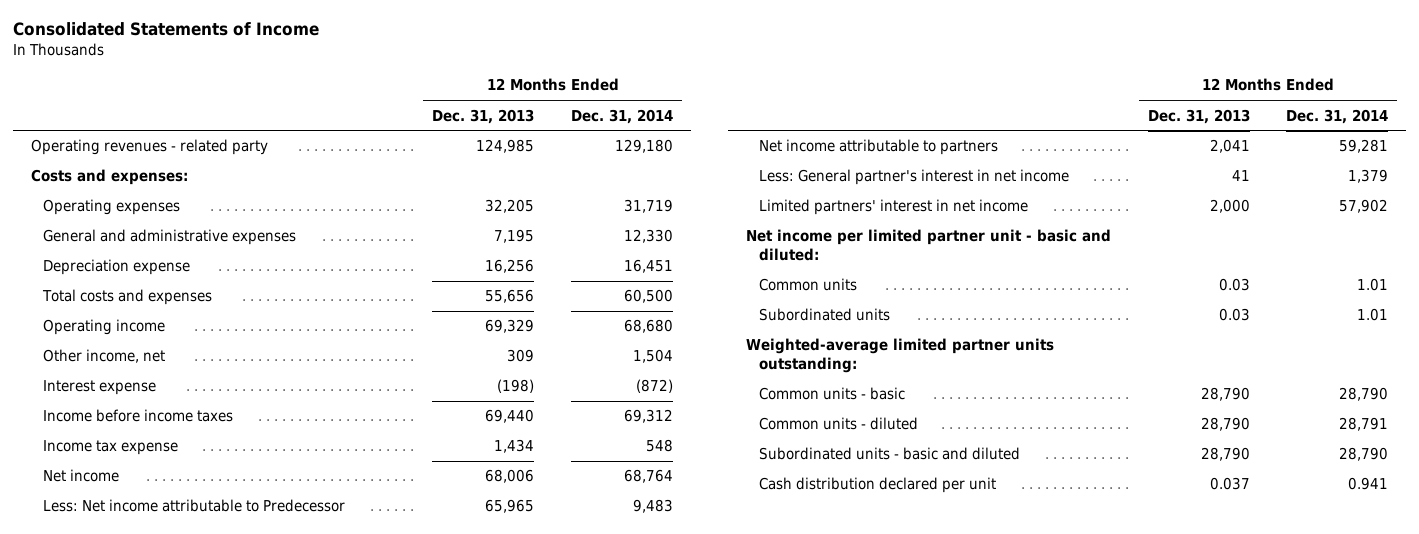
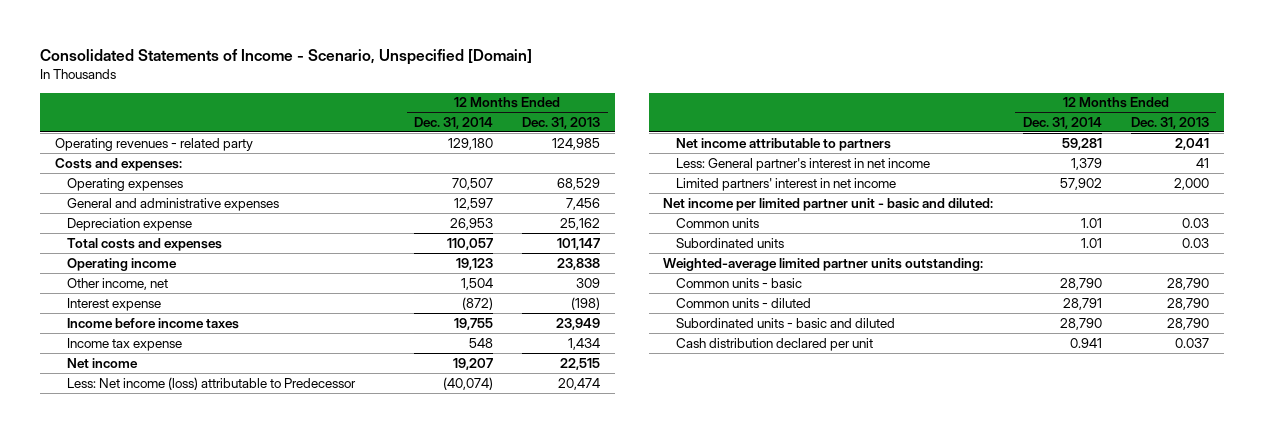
[12,22,319,37] Consolidated Statements of Income -> [40,48,533,65] Consolidated Statements of Income - Scenario, Unspecified [Domain]
[485,199,535,214] 32,205 -> [557,177,601,190] 68,529
[623,199,673,214] 31,719 -> [452,177,494,190] 70,507
[494,229,535,244] 7,195 -> [566,197,601,210] 7,456
[623,229,673,244] 12,330 -> [454,197,494,210] 12,597
[485,259,535,274] 16,256 -> [560,217,601,230] 25,162
[623,259,673,274] 16,451 -> [450,217,494,230] 26,953
[485,289,535,304] 55,656 -> [557,237,601,250] 101,147
[623,289,673,304] 60,500 -> [447,237,494,250] 110,057
[485,319,535,334] 69,329 -> [557,257,601,270] 23,838
[623,319,673,334] 68,680 -> [456,257,494,270] 19,123
[485,409,535,424] 69,440 -> [556,317,601,330] 23,949
[623,409,673,424] 69,312 -> [454,317,494,330] 19,755
[485,469,535,484] 68,006 -> [560,357,601,370] 22,515
[623,469,673,484] 68,764 -> [453,357,494,370] 19,207
[43,499,346,513] Less: Net income attributable to Predecessor -> [66,376,356,390] Less: Net income (loss) attributable to Predecessor
[485,499,535,514] 65,965 -> [558,377,601,390] 20,474
[632,499,673,514] 9,483 -> [443,376,494,390] (40,074)

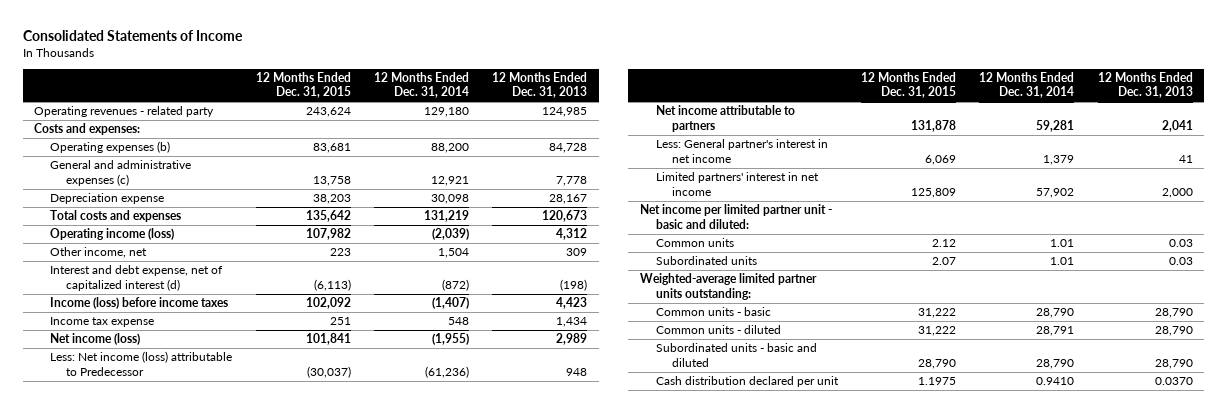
[40,48,533,65] Consolidated Statements of Income - Scenario, Unspecified [Domain] -> [22,29,243,41] Consolidated Statements of Income
none -> [255,71,351,99] 12 Months Ended Dec. 31, 2015
[66,177,183,191] Operating expenses -> [50,141,171,154] Operating expenses (b)
[452,177,494,190] 70,507 -> [430,143,469,154] 88,200
[557,177,601,190] 68,529 -> [549,143,588,154] 84,728
[66,197,279,211] General and administrative expenses -> [50,160,192,186] General and administrative expenses (c)
[454,197,494,210] 12,597 -> [430,175,469,186] 12,921
[566,197,601,210] 7,456 -> [556,175,588,186] 7,778
[450,217,494,230] 26,953 -> [430,194,469,205] 30,098
[560,217,601,230] 25,162 -> [549,194,588,205] 28,167
[447,237,494,250] 110,057 -> [423,210,469,223] 131,219
[557,237,601,250] 101,147 -> [542,210,588,223] 120,673
[66,257,177,271] Operating income -> [50,228,175,241] Operating income (loss)
[456,257,494,270] 19,123 -> [431,228,469,241] (2,039)
[557,257,601,270] 23,838 -> [556,228,588,241] 4,312
[66,297,161,311] Interest expense -> [50,265,224,291] Interest and debt expense, net of capitalized interest (d)
[66,317,239,329] Income before income taxes -> [50,297,229,310] Income (loss) before income taxes
[454,317,494,330] 19,755 -> [431,297,469,310] (1,407)
[556,317,601,330] 23,949 -> [556,297,588,310] 4,423
[66,357,138,368] Net income -> [50,333,141,346] Net income (loss)
[453,357,494,370] 19,207 -> [431,333,469,346] (1,955)
[560,357,601,370] 22,515 -> [556,333,588,346] 2,989
[443,376,494,390] (40,074) -> [424,365,469,378] (61,236)
[558,377,601,390] 20,474 -> [566,367,588,376] 948
[1069,337,1102,348] 0.941 -> [1036,377,1075,386] 0.9410
[1175,337,1210,348] 0.037 -> [1154,377,1193,386] 0.0370

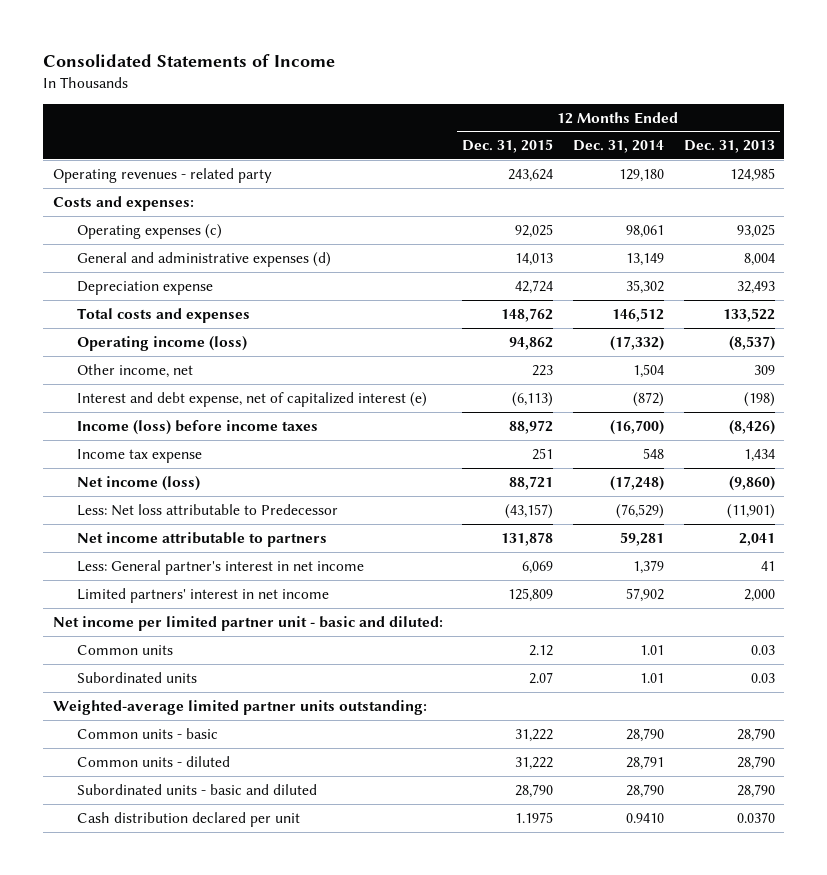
[50,141,171,154] Operating expenses (b) -> [77,223,223,239] Operating expenses (c)
[312,143,351,154] 83,681 -> [515,223,554,238] 92,025
[430,143,469,154] 88,200 -> [625,224,664,238] 98,061
[549,143,588,154] 84,728 -> [736,223,775,238] 93,025
[50,160,192,186] General and administrative expenses (c) -> [77,251,332,267] General and administrative expenses (d)
[312,175,351,186] 13,758 -> [515,252,554,266] 14,013
[430,175,469,186] 12,921 -> [625,252,664,266] 13,149
[556,175,588,186] 7,778 -> [743,252,775,266] 8,004
[312,194,351,205] 38,203 -> [515,279,554,294] 42,724
[430,194,469,205] 30,098 -> [625,279,664,294] 35,302
[549,194,588,205] 28,167 -> [736,280,775,294] 32,493
[305,210,351,223] 135,642 -> [501,307,554,322] 148,762
[423,210,469,223] 131,219 -> [611,307,664,322] 146,512
[542,210,588,223] 120,673 -> [722,307,775,322] 133,522
[305,228,351,241] 107,982 -> [509,336,554,350] 94,862
[431,228,469,241] (2,039) -> [609,335,664,351] (17,332)
[556,228,588,241] 4,312 -> [728,335,775,351] (8,537)
[50,265,224,291] Interest and debt expense, net of capitalized interest (d) -> [77,391,428,407] Interest and debt expense, net of capitalized interest (e)
[305,297,351,310] 102,092 -> [509,419,554,434] 88,972
[431,297,469,310] (1,407) -> [609,419,664,435] (16,700)
[556,297,588,310] 4,423 -> [728,419,775,435] (8,426)
[305,333,351,346] 101,841 -> [509,475,554,490] 88,721
[431,333,469,346] (1,955) -> [609,475,664,491] (17,248)
[556,333,588,346] 2,989 -> [728,475,775,491] (9,860)
[50,351,233,376] Less: Net income (loss) attributable to Predecessor -> [77,503,339,516] Less: Net loss attributable to Predecessor
[306,365,351,378] (30,037) -> [505,503,554,519] (43,157)
[424,365,469,378] (61,236) -> [615,503,664,519] (76,529)
[566,367,588,376] 948 -> [726,503,775,519] (11,901)

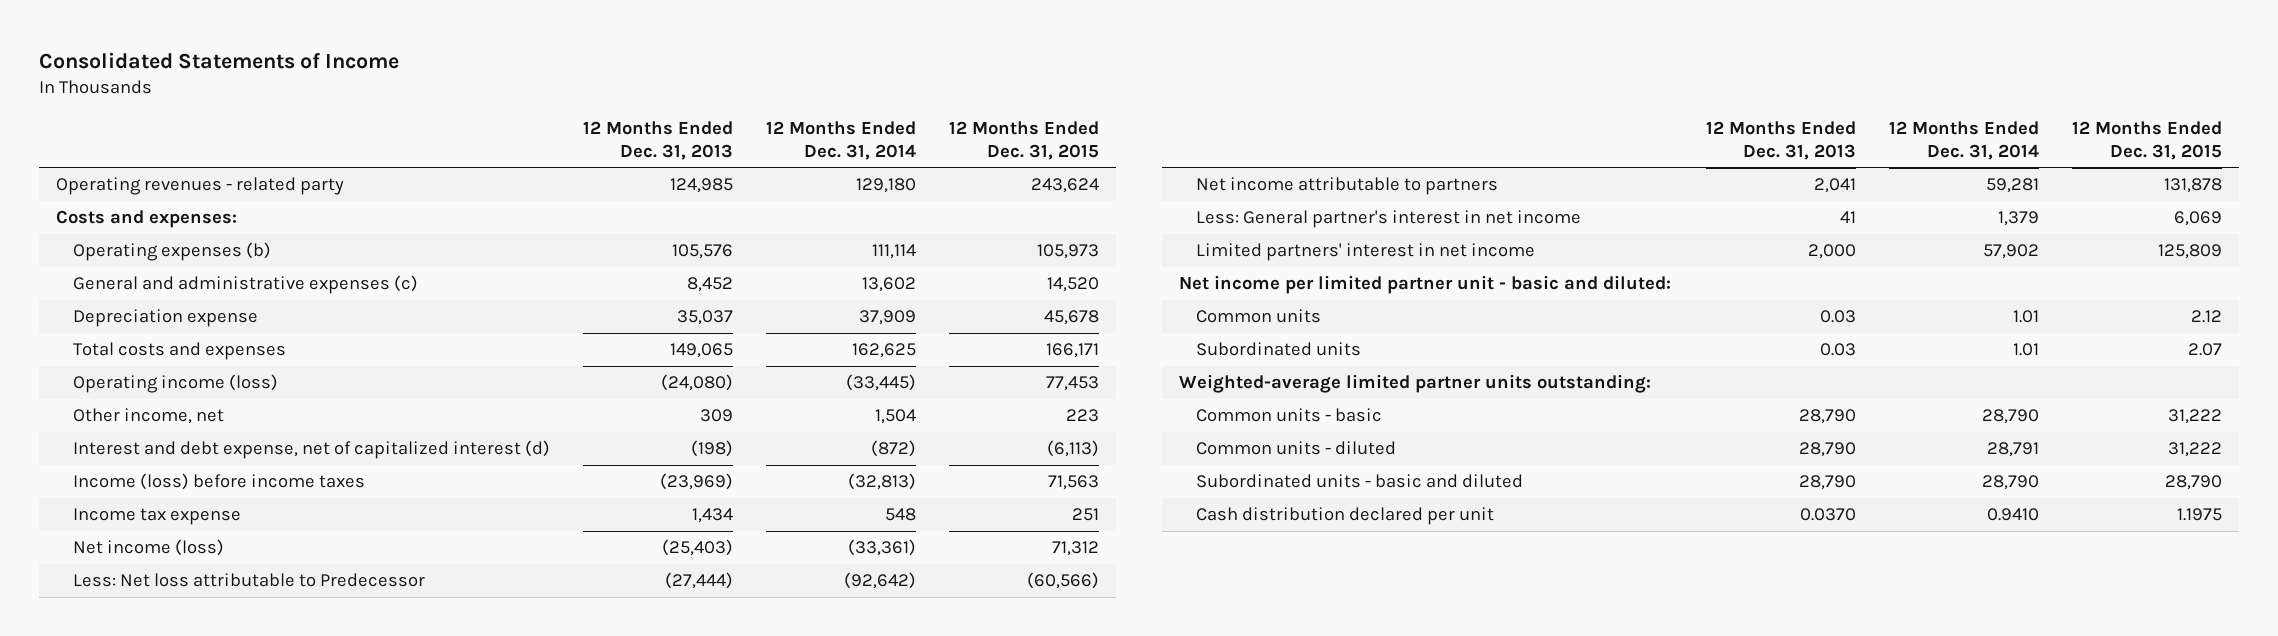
[77,223,223,239] Operating expenses (c) -> [72,242,271,262] Operating expenses (b)
[515,223,554,238] 92,025 -> [1037,244,1100,260] 105,973
[625,224,664,238] 98,061 -> [872,244,917,260] 111,114
[736,223,775,238] 93,025 -> [672,244,734,260] 105,576
[77,251,332,267] General and administrative expenses (d) -> [72,275,418,295] General and administrative expenses (c)
[515,252,554,266] 14,013 -> [1047,277,1100,293] 14,520
[625,252,664,266] 13,149 -> [862,277,917,293] 13,602
[743,252,775,266] 8,004 -> [687,277,734,293] 8,452
[515,279,554,294] 42,724 -> [1044,310,1100,326] 45,678
[625,279,664,294] 35,302 -> [859,310,917,326] 37,909
[736,280,775,294] 32,493 -> [677,310,734,326] 35,037
[501,307,554,322] 148,762 -> [1046,343,1100,359] 166,171
[611,307,664,322] 146,512 -> [852,343,917,359] 162,625
[722,307,775,322] 133,522 -> [670,343,734,359] 149,065
[509,336,554,350] 94,862 -> [1046,376,1100,392] 77,453
[609,335,664,351] (17,332) -> [846,374,917,392] (33,445)
[728,335,775,351] (8,537) -> [661,374,734,392] (24,080)
[77,391,428,407] Interest and debt expense, net of capitalized interest (e) -> [72,440,550,460] Interest and debt expense, net of capitalized interest (d)
[509,419,554,434] 88,972 -> [1048,475,1100,491] 71,563
[609,419,664,435] (16,700) -> [848,473,917,491] (32,813)
[728,419,775,435] (8,426) -> [660,473,734,491] (23,969)
[509,475,554,490] 88,721 -> [1052,541,1100,557] 71,312
[609,475,664,491] (17,248) -> [848,539,917,557] (33,361)
[728,475,775,491] (9,860) -> [662,539,734,557] (25,403)
[505,503,554,519] (43,157) -> [1027,572,1100,590] (60,566)
[615,503,664,519] (76,529) -> [844,572,917,590] (92,642)
[726,503,775,519] (11,901) -> [665,572,734,590] (27,444)

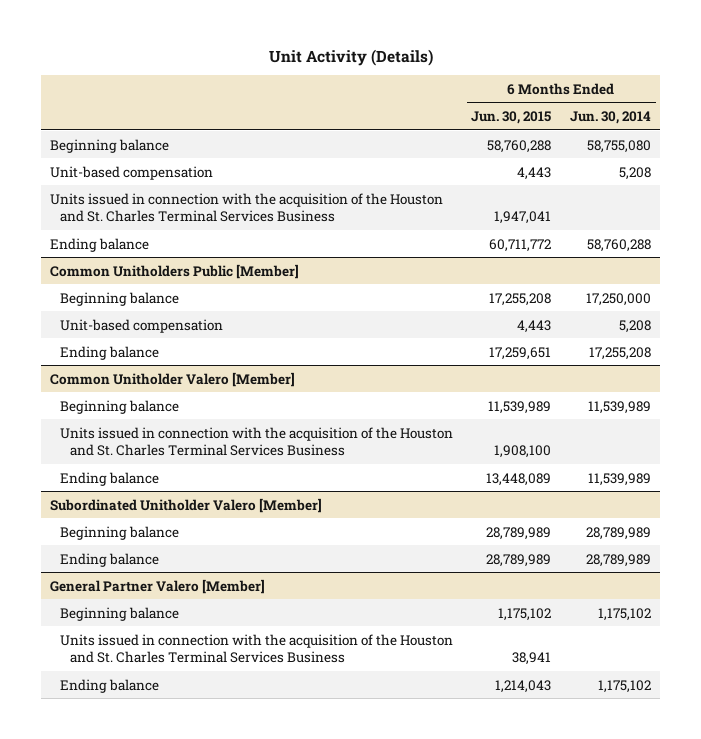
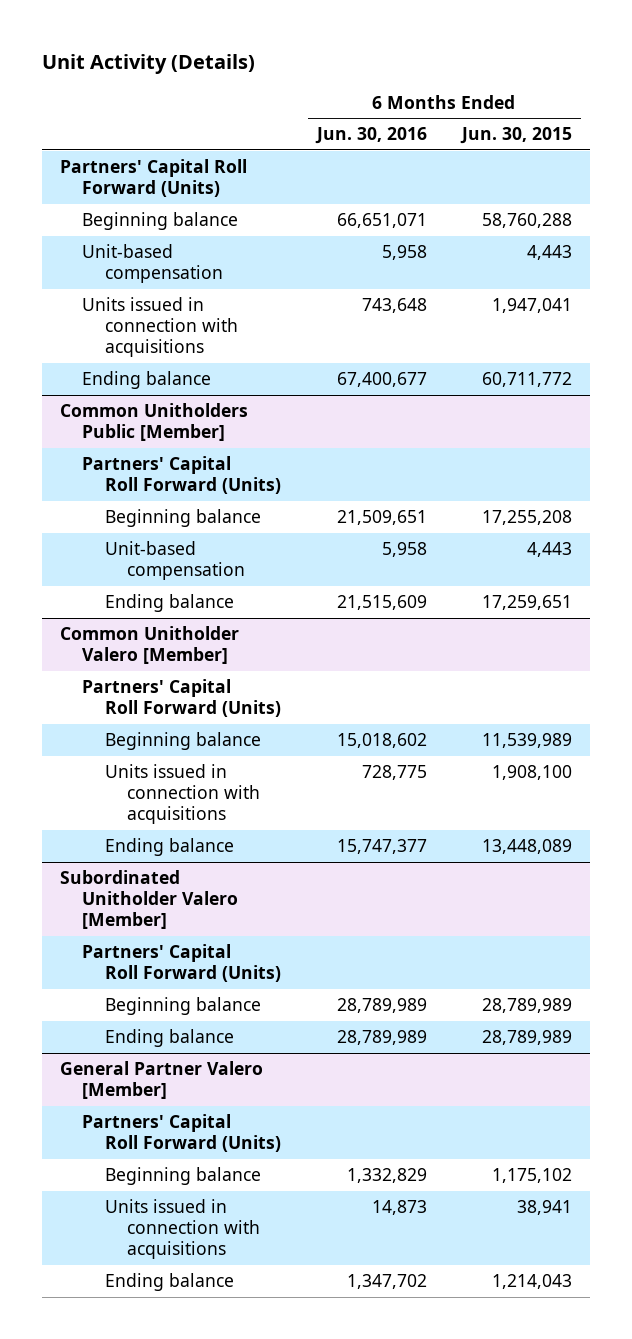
[570,110,652,124] Jun. 30, 2014 -> none
none -> [314,127,427,145] Jun. 30, 2016
none -> [59,159,247,198] Partners' Capital Roll Forward (Units)
[50,192,444,222] Units issued in connection with the acquisition of the Houston and St. Charles Terminal Services Business -> [82,297,238,358] Units issued in connection with acquisitions
none -> [82,456,281,495] Partners' Capital Roll Forward (Units)
none -> [82,679,281,718] Partners' Capital Roll Forward (Units)
[59,426,453,456] Units issued in connection with the acquisition of the Houston and St. Charles Terminal Services Business -> [104,764,261,825] Units issued in connection with acquisitions
none -> [82,944,281,983] Partners' Capital Roll Forward (Units)
none -> [82,1114,281,1153] Partners' Capital Roll Forward (Units)
[59,633,453,663] Units issued in connection with the acquisition of the Houston and St. Charles Terminal Services Business -> [104,1199,261,1260] Units issued in connection with acquisitions

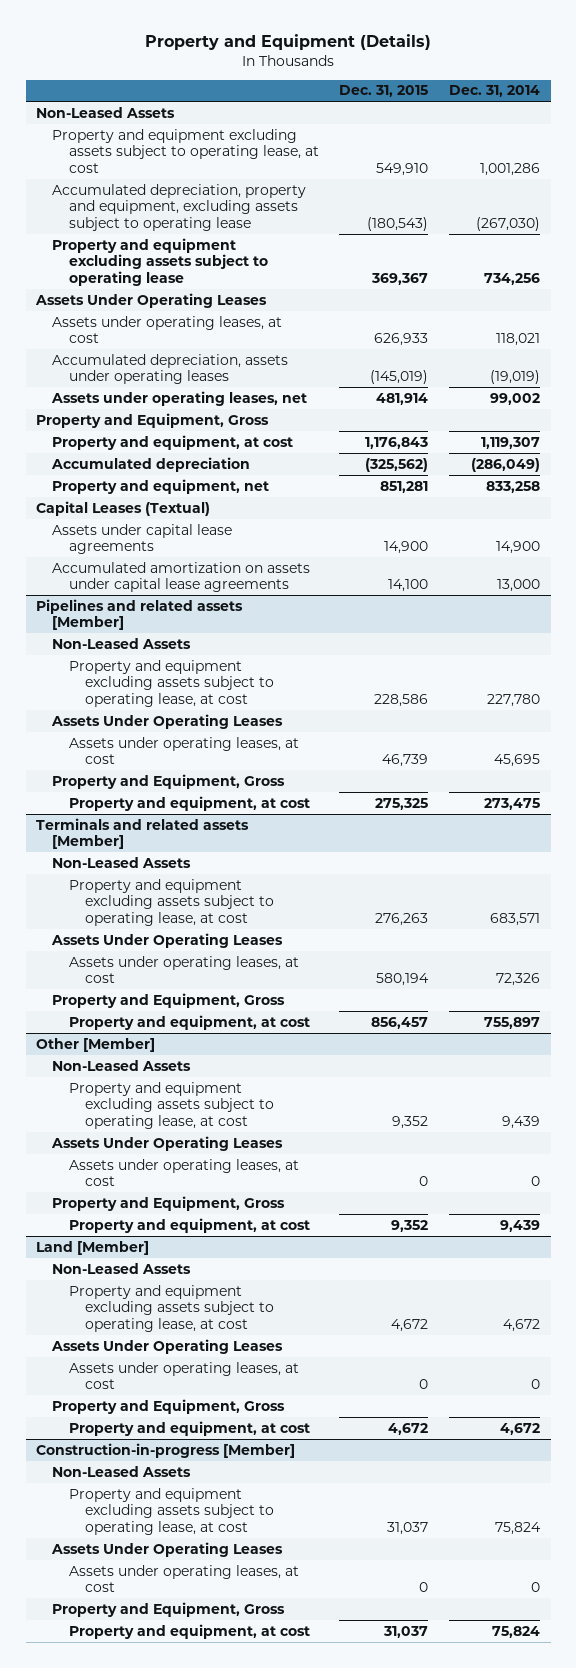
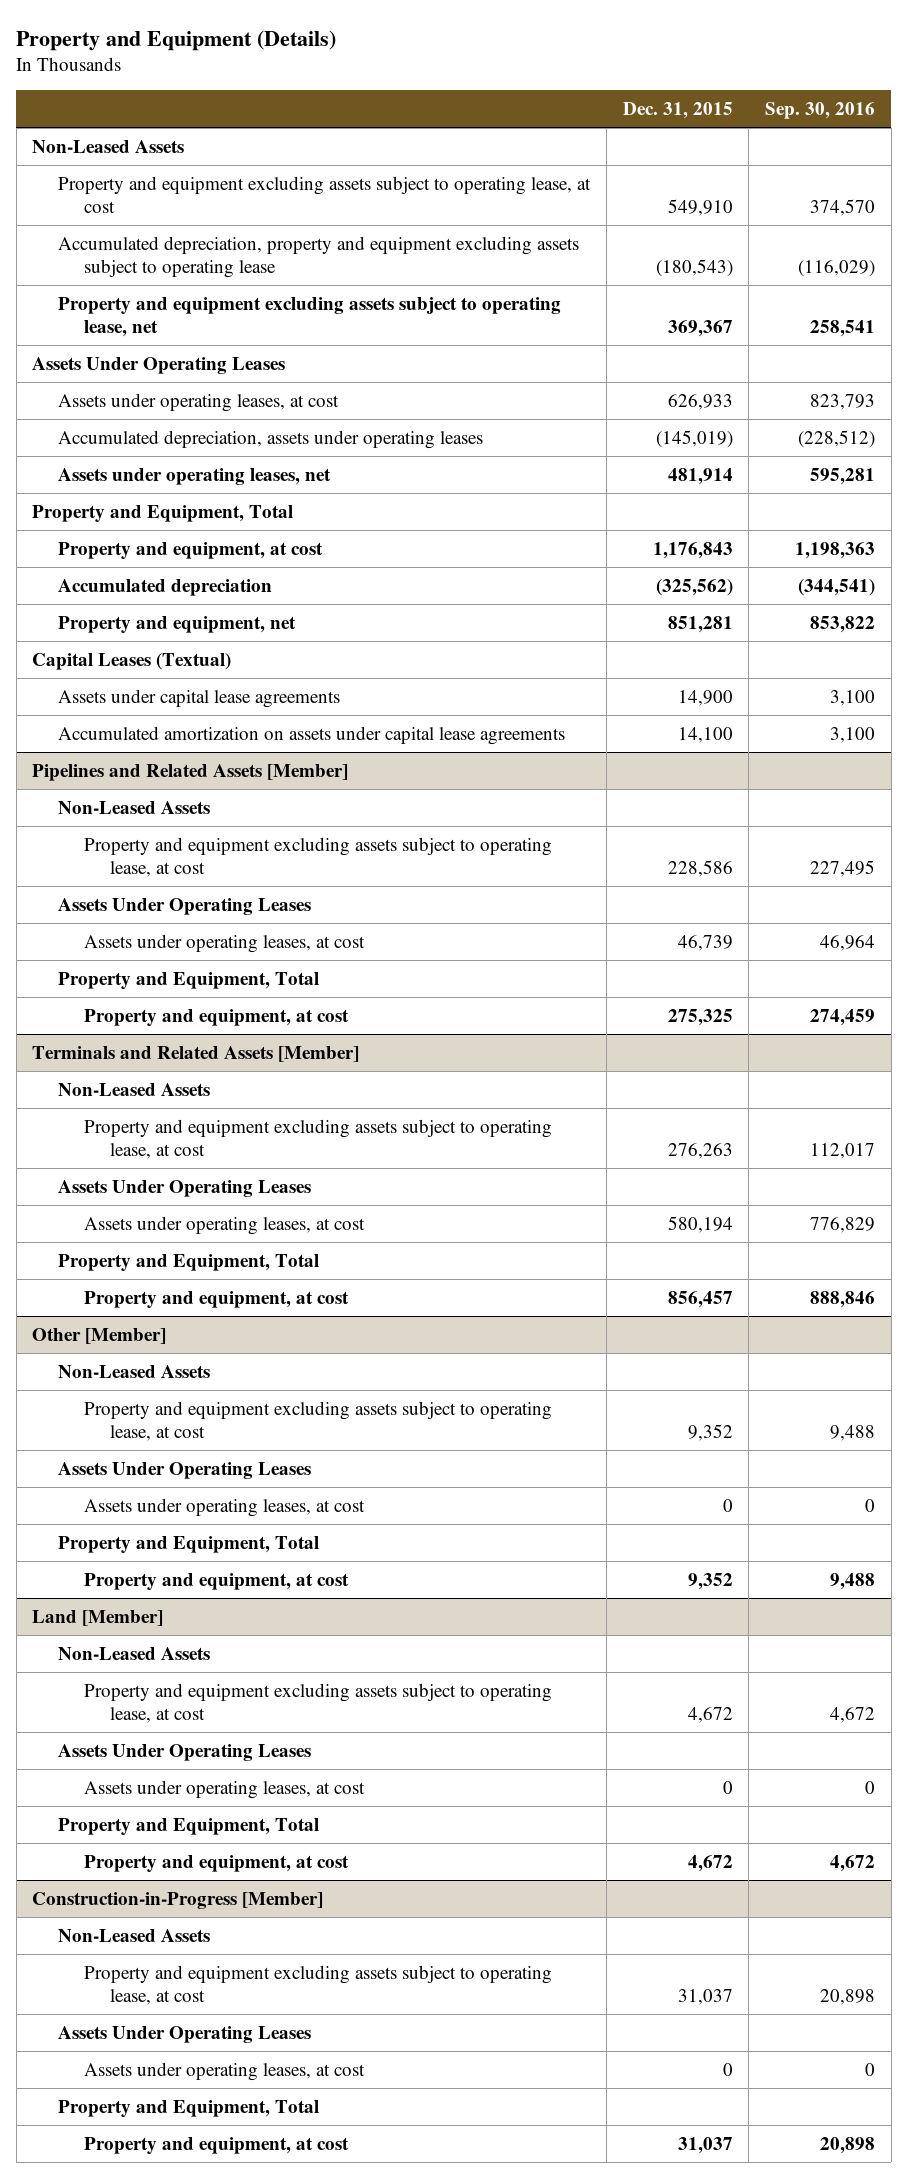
[449,85,541,98] Dec. 31, 2014 -> none
none -> [764,102,875,120] Sep. 30, 2016
[52,183,307,232] Accumulated depreciation, property and equipment, excluding assets subject to operating lease -> [58,235,580,278] Accumulated depreciation, property and equipment excluding assets subject to operating lease
[52,237,268,287] Property and equipment excluding assets subject to operating lease -> [58,296,562,337] Property and equipment excluding assets subject to operating lease, net
[36,412,270,428] Property and Equipment, Gross -> [32,504,294,522] Property and Equipment, Total
[36,598,244,631] Pipelines and related assets [Member] -> [32,763,349,781] Pipelines and Related Assets [Member]
[52,773,286,789] Property and Equipment, Gross -> [58,971,320,989] Property and Equipment, Total
[36,817,250,850] Terminals and related assets [Member] -> [32,1045,360,1062] Terminals and Related Assets [Member]
[52,992,286,1008] Property and Equipment, Gross -> [58,1253,320,1271] Property and Equipment, Total
[52,1195,286,1211] Property and Equipment, Gross -> [58,1535,320,1553] Property and Equipment, Total
[52,1398,286,1414] Property and Equipment, Gross -> [58,1817,320,1835] Property and Equipment, Total
[36,1442,296,1458] Construction-in-progress [Member] -> [32,1891,324,1909] Construction-in-Progress [Member]
[52,1601,286,1617] Property and Equipment, Gross -> [58,2099,320,2117] Property and Equipment, Total

